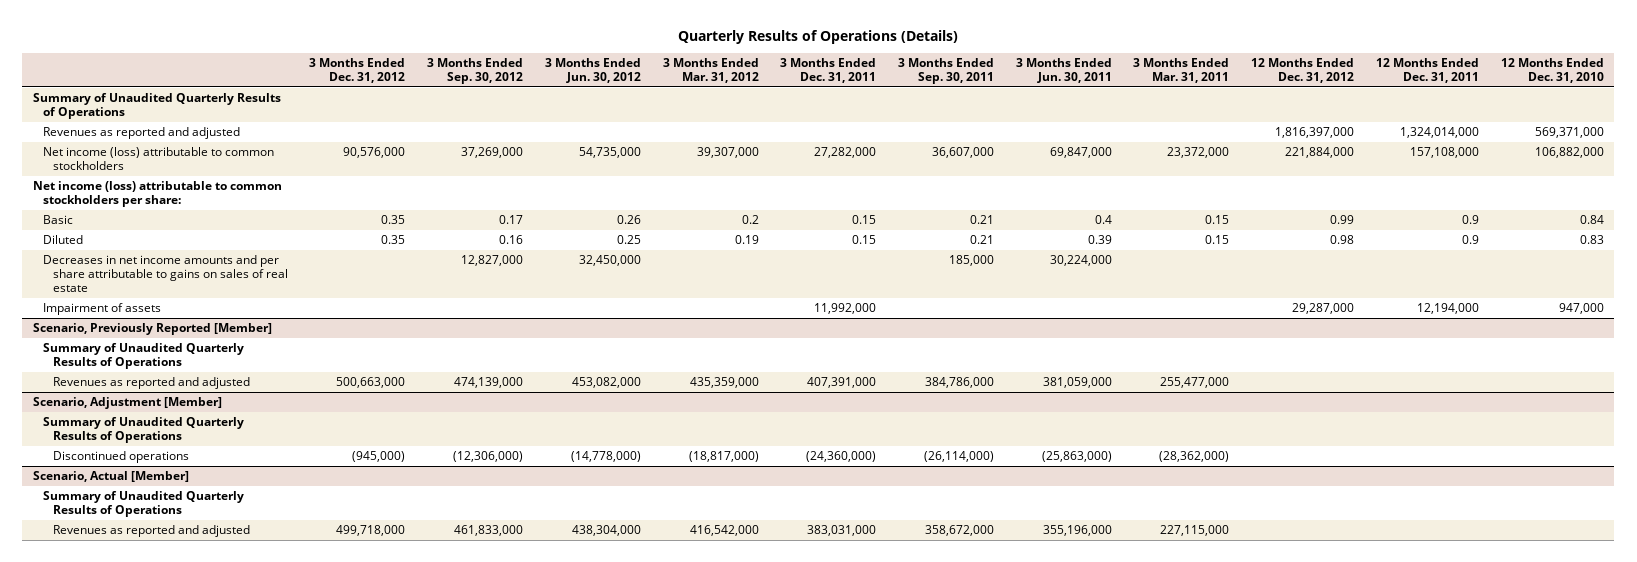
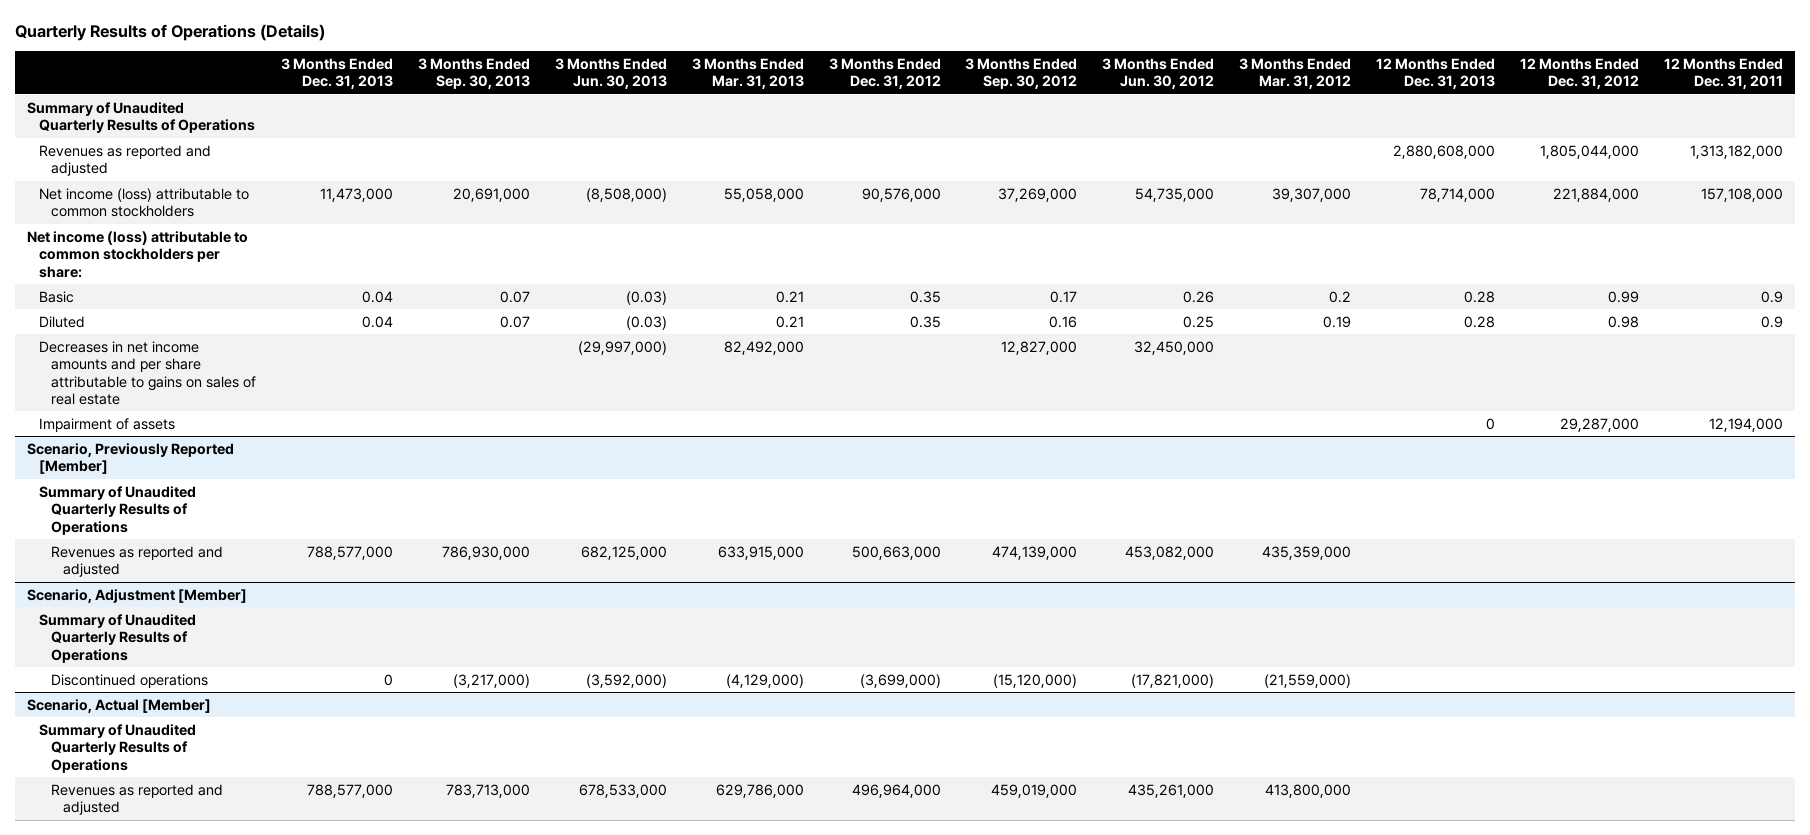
[780,58,877,83] 3 Months Ended Dec. 31, 2011 -> none
[898,58,995,84] 3 Months Ended Sep. 30, 2011 -> none
[1015,58,1112,83] 3 Months Ended Jun. 30, 2011 -> none
[1133,58,1230,83] 3 Months Ended Mar. 31, 2011 -> none
[1500,58,1604,83] 12 Months Ended Dec. 31, 2010 -> none
none -> [281,57,394,90] 3 Months Ended Dec. 31, 2013
none -> [417,57,530,90] 3 Months Ended Sep. 30, 2013
none -> [554,57,667,90] 3 Months Ended Jun. 30, 2013
none -> [691,57,804,90] 3 Months Ended Mar. 31, 2013
none -> [1376,57,1496,90] 12 Months Ended Dec. 31, 2013
[1275,127,1355,139] 1,816,397,000 -> [1539,144,1639,159] 1,805,044,000
[1399,127,1479,139] 1,324,014,000 -> [1689,144,1783,159] 1,313,182,000
[352,451,406,463] (945,000) -> [859,673,941,688] (3,699,000)
[453,451,524,463] (12,306,000) -> [993,673,1078,688] (15,120,000)
[570,451,641,463] (14,778,000) -> [1131,673,1215,688] (17,821,000)
[688,451,759,463] (18,817,000) -> [1264,673,1352,688] (21,559,000)
[336,525,406,537] 499,718,000 -> [851,783,941,798] 496,964,000
[454,525,524,537] 461,833,000 -> [991,783,1078,798] 459,019,000
[571,525,641,537] 438,304,000 -> [1128,783,1215,798] 435,261,000
[689,525,759,537] 416,542,000 -> [1265,783,1352,798] 413,800,000

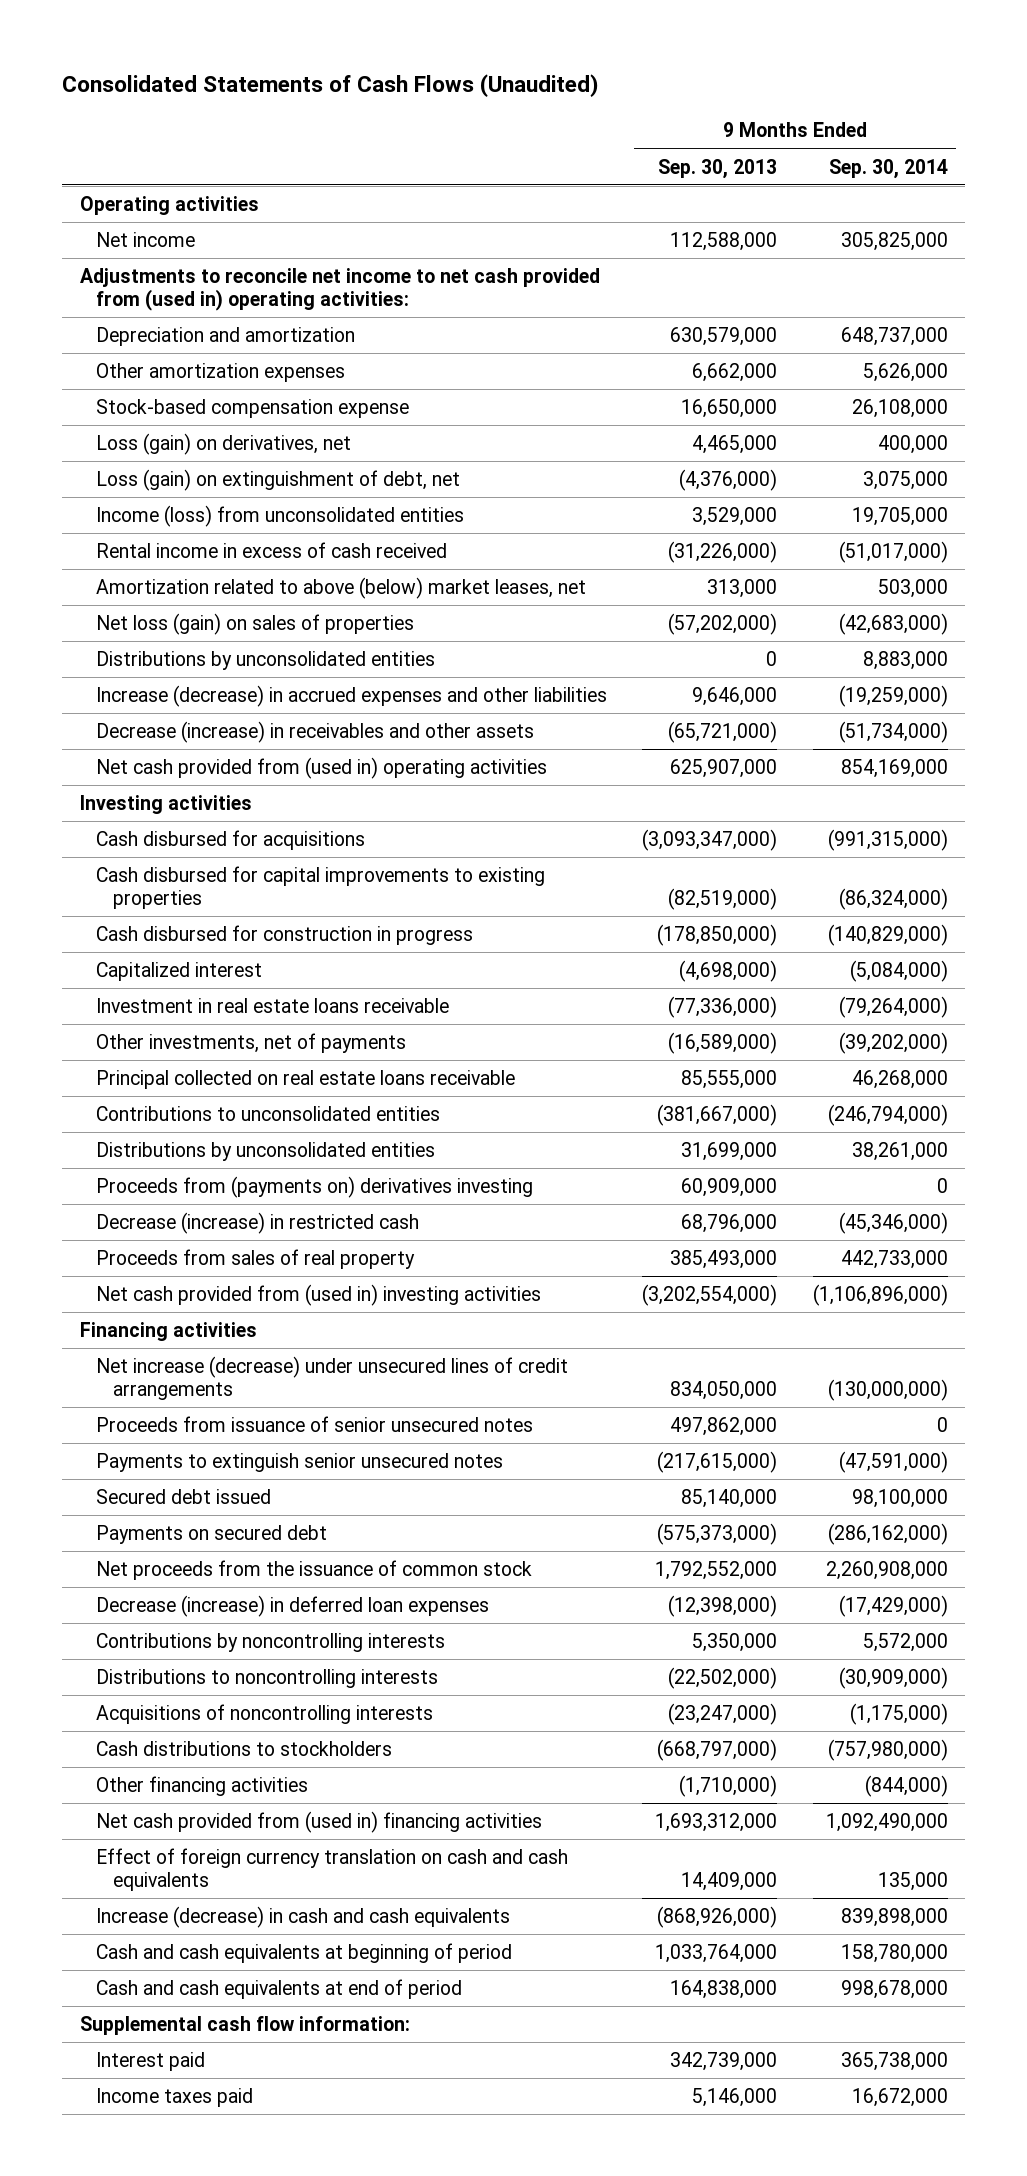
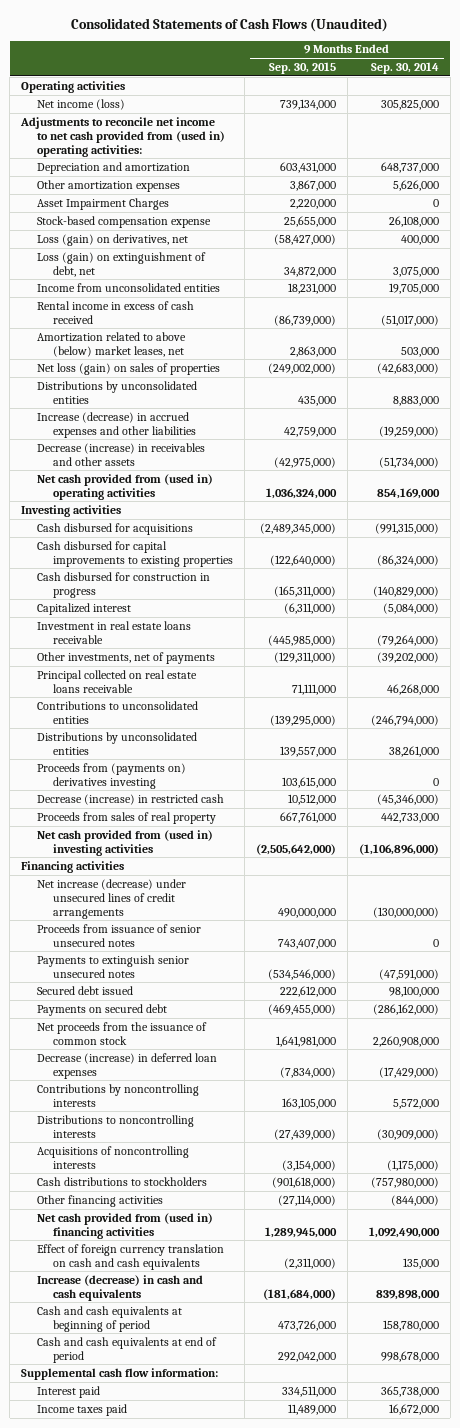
[658,158,778,179] Sep. 30, 2013 -> none
none -> [268,62,336,75] Sep. 30, 2015
[96,232,196,248] Net income -> [37,98,126,110] Net income (loss)
none -> [37,197,170,210] Asset Impairment Charges
[96,505,465,528] Income (loss) from unconsolidated entities -> [37,282,221,292] Income from unconsolidated entities

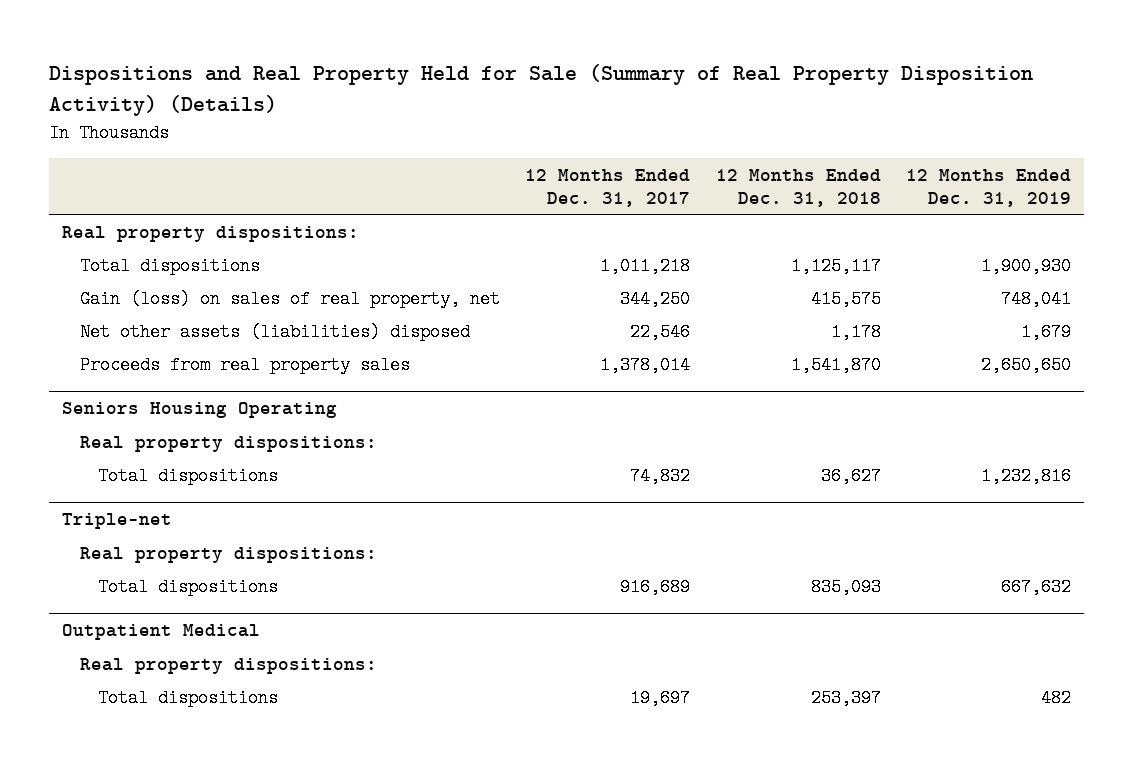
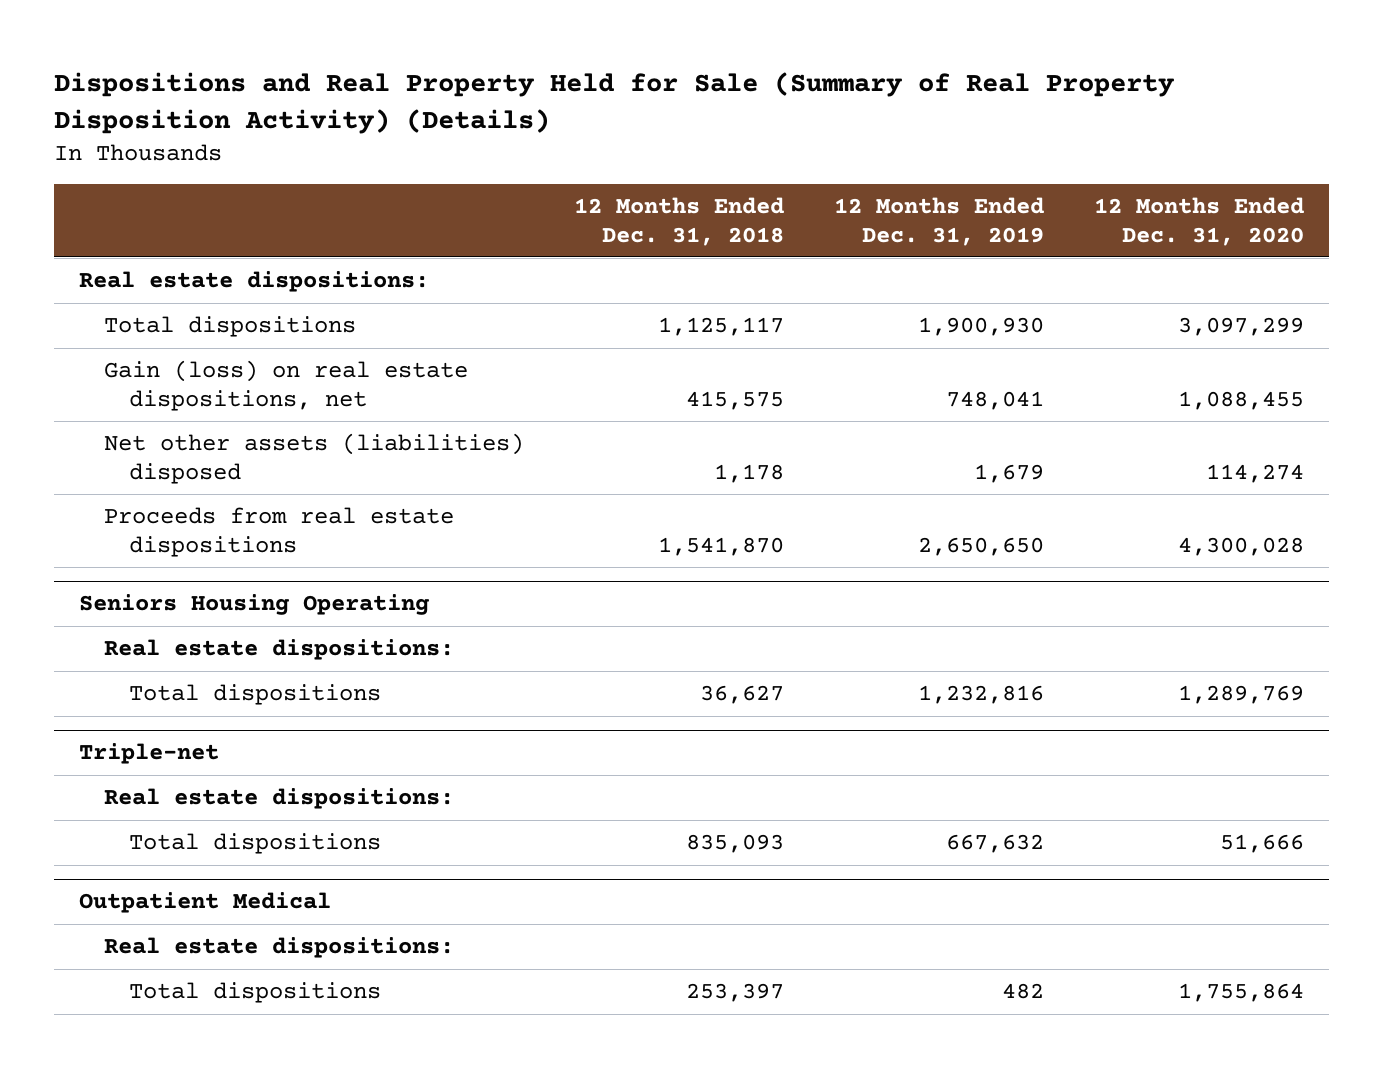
[525,168,691,207] 12 Months Ended Dec. 31, 2017 -> none
none -> [1094,196,1305,246] 12 Months Ended Dec. 31, 2020
[62,225,360,242] Real property dispositions: -> [78,271,429,293] Real estate dispositions:
[79,289,500,308] Gain (loss) on sales of real property, net -> [104,360,469,411] Gain (loss) on real estate dispositions, net
[79,355,410,374] Proceeds from real property sales -> [104,507,455,557] Proceeds from real estate dispositions
[79,435,377,452] Real property dispositions: -> [104,639,455,661] Real estate dispositions:
[79,546,377,563] Real property dispositions: -> [104,788,455,810] Real estate dispositions:
[79,657,377,674] Real property dispositions: -> [104,937,455,959] Real estate dispositions:

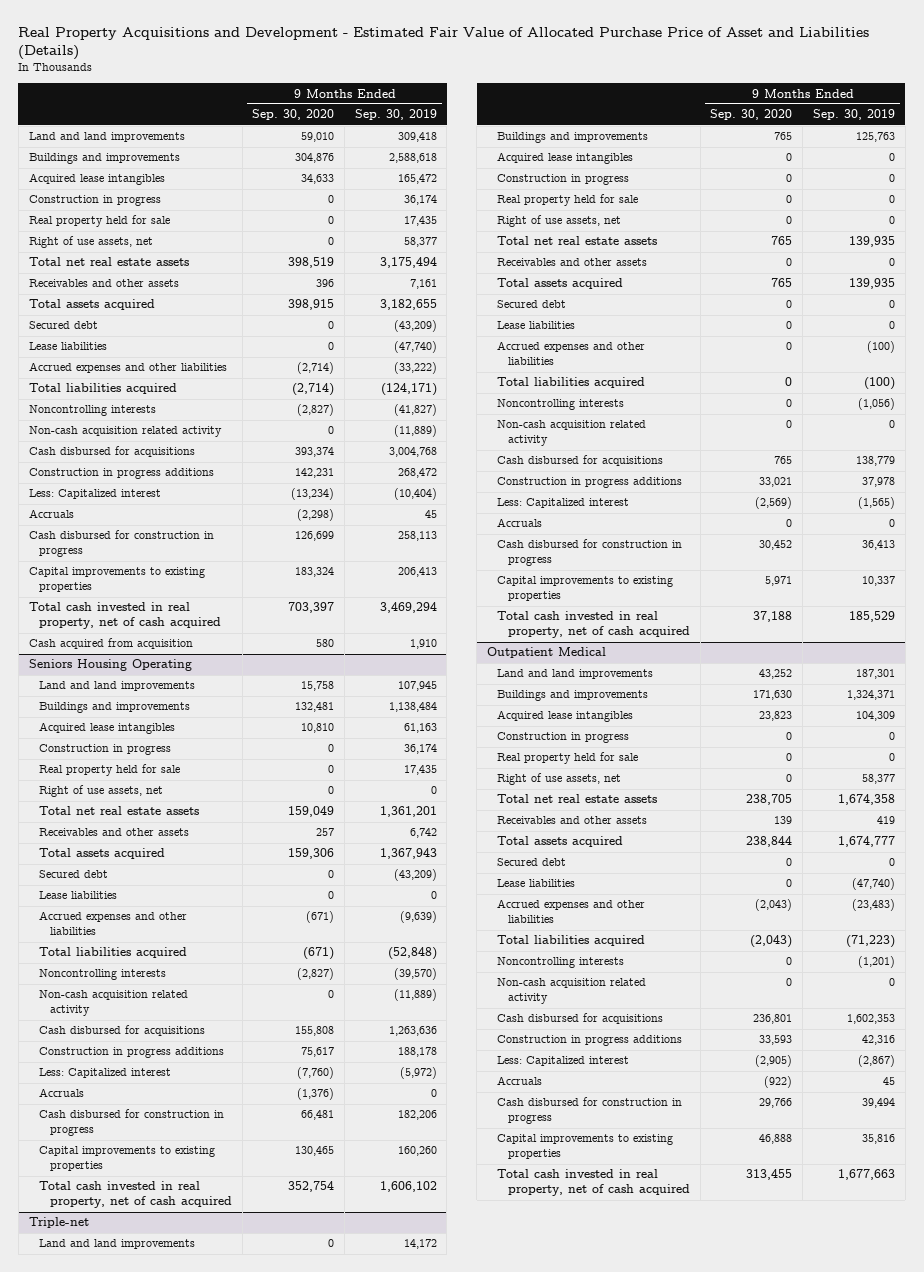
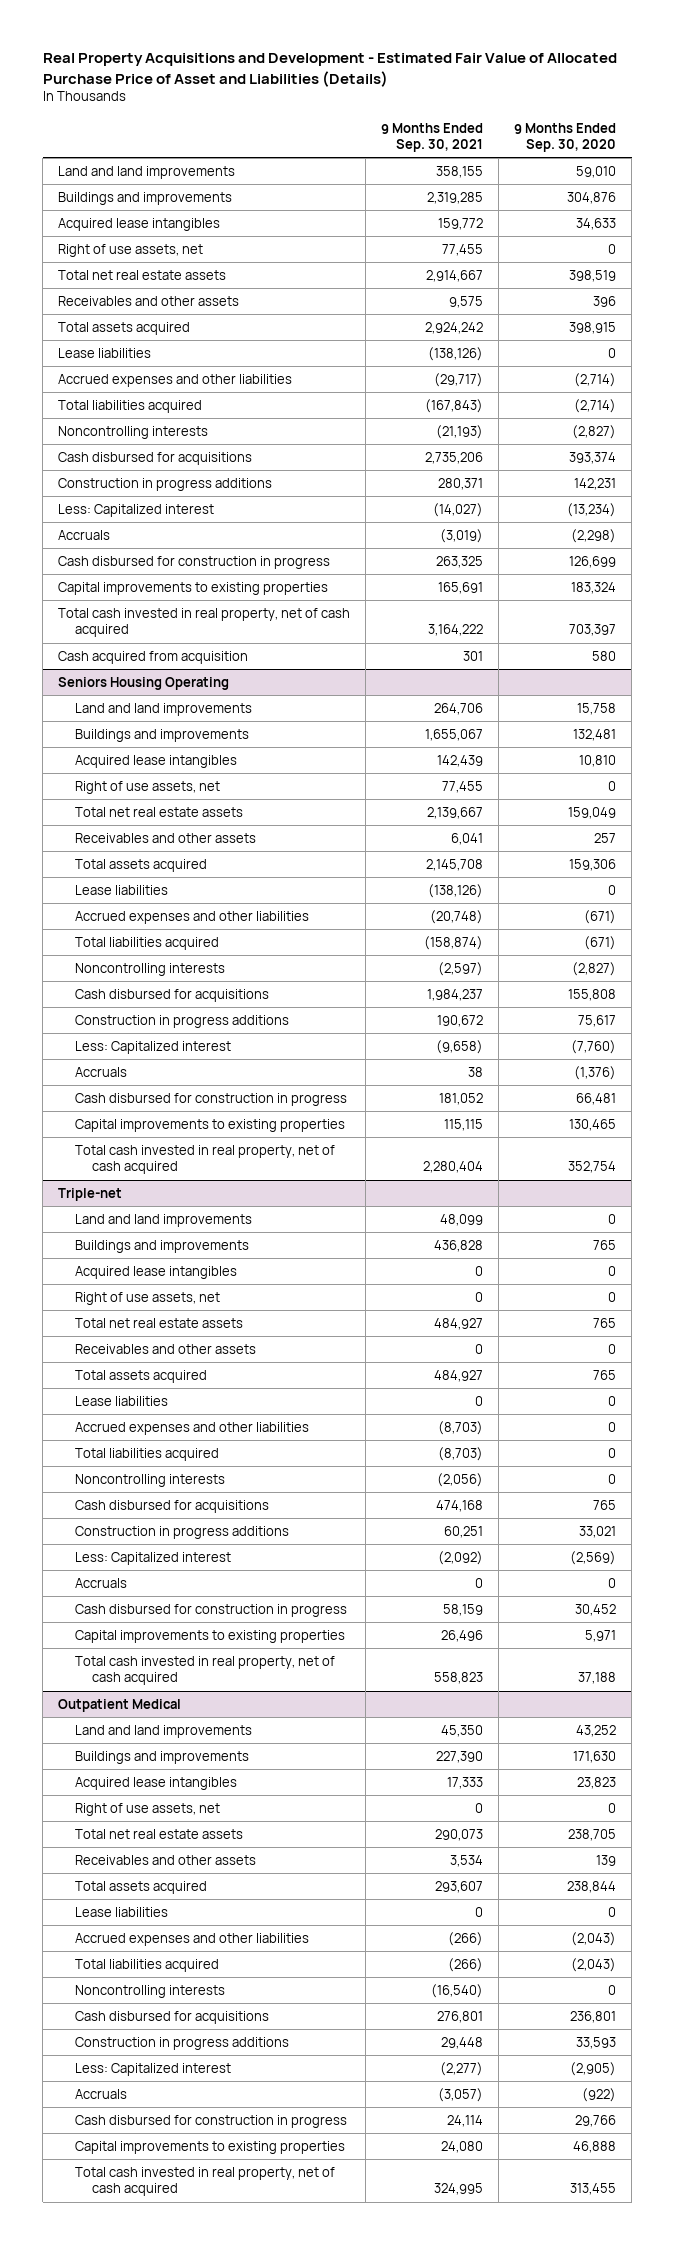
[354,109,437,121] Sep. 30, 2019 -> none
none -> [381,122,484,153] 9 Months Ended Sep. 30, 2021
[28,195,161,207] Construction in progress -> none
[28,215,170,228] Real property held for sale -> none
[28,321,98,330] Secured debt -> none
[28,426,222,438] Non-cash acquisition related activity -> none
[39,744,172,756] Construction in progress -> none
[39,764,181,777] Real property held for sale -> none
[39,870,109,879] Secured debt -> none
[39,990,189,1017] Non-cash acquisition related activity -> none
[497,174,630,186] Construction in progress -> none
[497,194,639,207] Real property held for sale -> none
[497,300,567,309] Secured debt -> none
[497,420,647,447] Non-cash acquisition related activity -> none
[497,732,630,744] Construction in progress -> none
[497,752,639,765] Real property held for sale -> none
[497,858,567,867] Secured debt -> none
[497,978,647,1005] Non-cash acquisition related activity -> none

